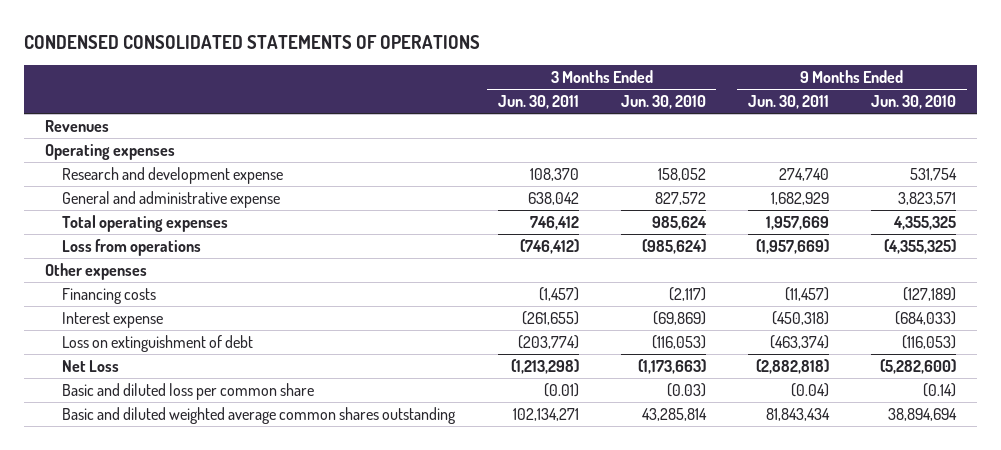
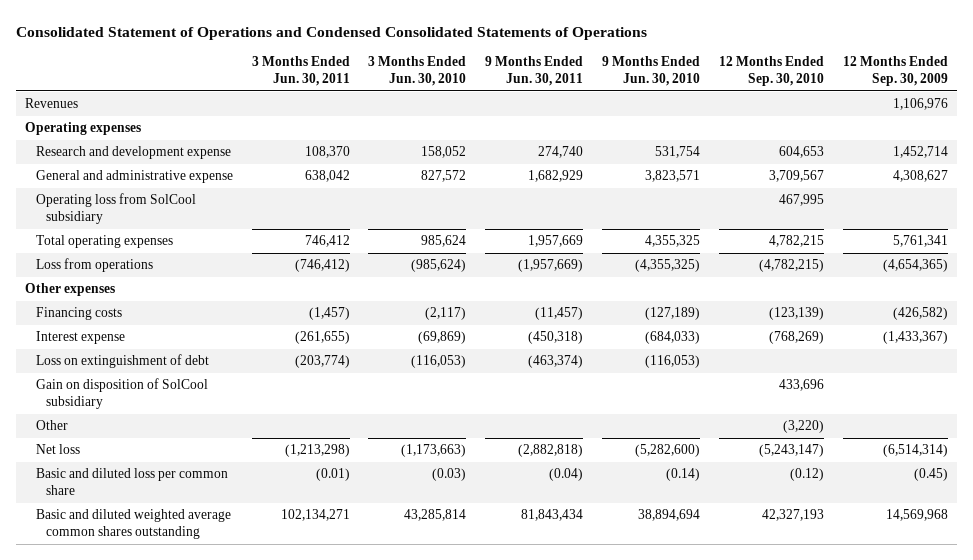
[24,35,481,50] CONDENSED CONSOLIDATED STATEMENTS OF OPERATIONS -> [15,26,647,40] Consolidated Statement of Operations and Condensed Consolidated Statements of Operations
none -> [719,56,825,86] 12 Months Ended Sep. 30, 2010
none -> [842,56,948,86] 12 Months Ended Sep. 30, 2009
none -> [35,193,196,224] Operating loss from SolCool subsidiary
none -> [35,378,208,409] Gain on disposition of SolCool subsidiary
none -> [35,420,68,431] Other
[62,359,120,372] Net Loss -> [35,444,80,455] Net loss

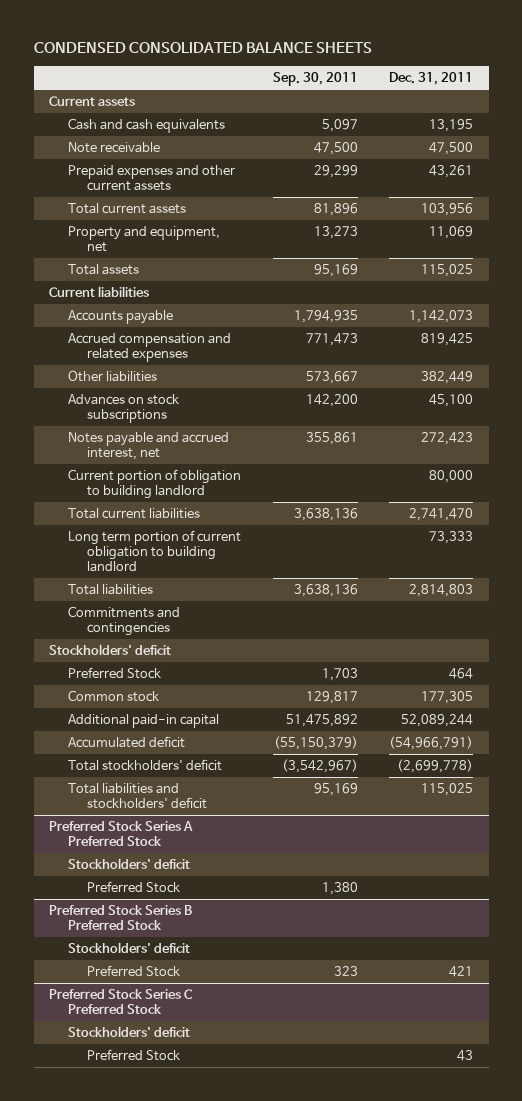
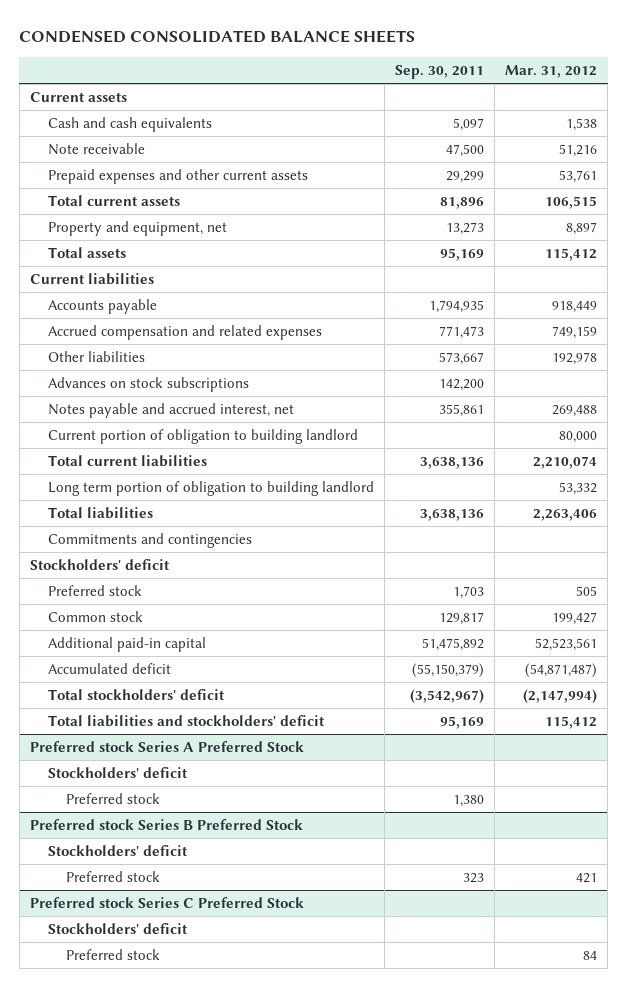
[388,71,473,85] Dec. 31, 2011 -> none
none -> [505,65,598,79] Mar. 31, 2012
[68,530,242,573] Long term portion of current obligation to building landlord -> [48,480,375,496] Long term portion of obligation to building landlord
[68,667,162,680] Preferred Stock -> [48,584,143,596] Preferred stock
[49,821,194,847] Preferred Stock Series A Preferred Stock -> [29,740,304,752] Preferred stock Series A Preferred Stock
[86,881,180,894] Preferred Stock -> [66,792,161,804] Preferred stock
[49,905,193,931] Preferred Stock Series B Preferred Stock -> [29,818,303,830] Preferred stock Series B Preferred Stock
[86,965,180,978] Preferred Stock -> [66,870,161,882] Preferred stock
[49,989,194,1015] Preferred Stock Series C Preferred Stock -> [29,896,304,908] Preferred stock Series C Preferred Stock
[86,1049,180,1062] Preferred Stock -> [66,948,161,960] Preferred stock

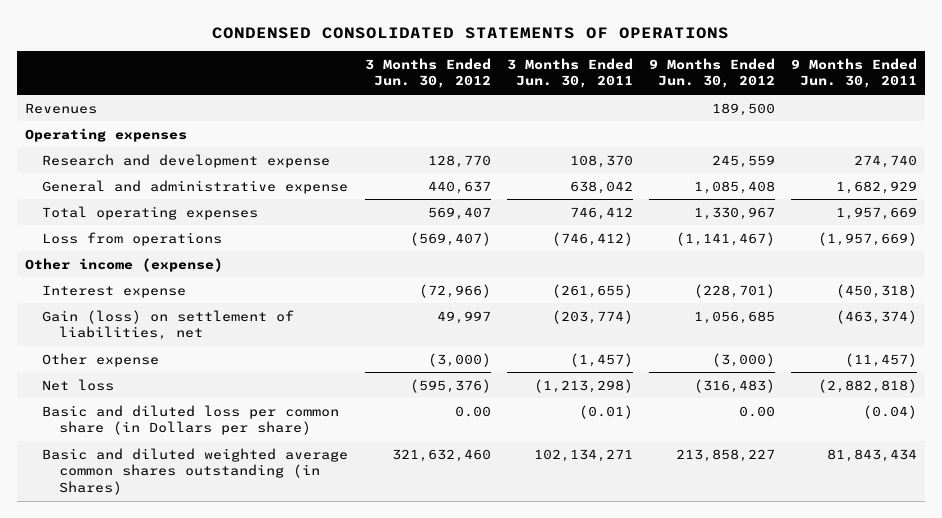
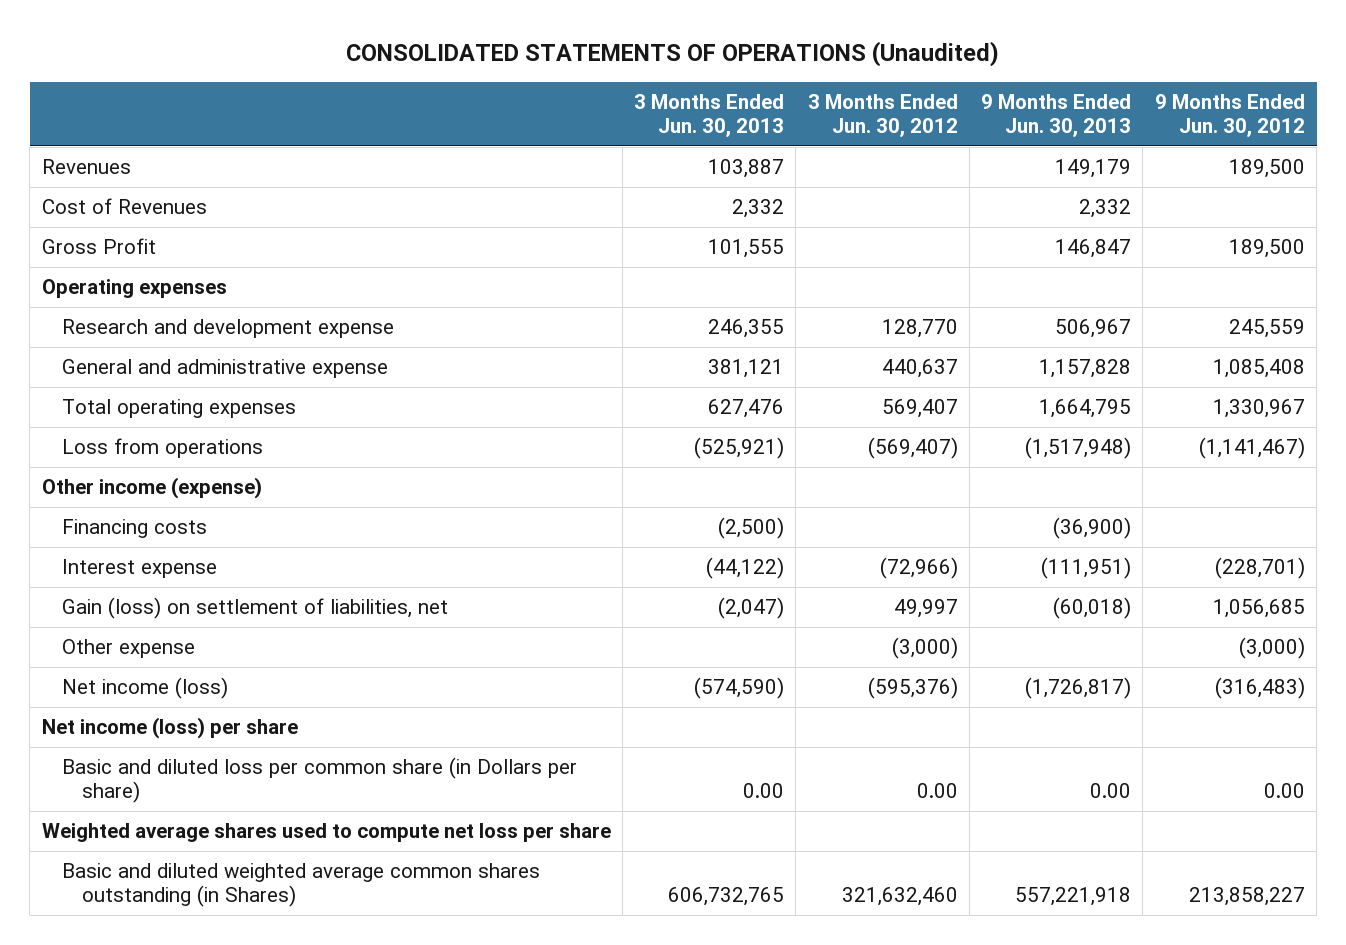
[212,26,730,39] CONDENSED CONSOLIDATED STATEMENTS OF OPERATIONS -> [346,41,1000,68] CONSOLIDATED STATEMENTS OF OPERATIONS (Unaudited)
[506,57,633,89] 3 Months Ended Jun. 30, 2011 -> none
[790,57,917,89] 9 Months Ended Jun. 30, 2011 -> none
none -> [634,93,785,137] 3 Months Ended Jun. 30, 2013
none -> [981,93,1132,137] 9 Months Ended Jun. 30, 2013
none -> [41,198,207,215] Cost of Revenues
none -> [41,238,156,255] Gross Profit
none -> [61,519,207,539] Financing costs
[42,378,115,391] Net loss -> [61,677,228,700] Net income (loss)
none -> [41,717,298,740] Net income (loss) per share
none -> [41,823,611,843] Weighted average shares used to compute net loss per share

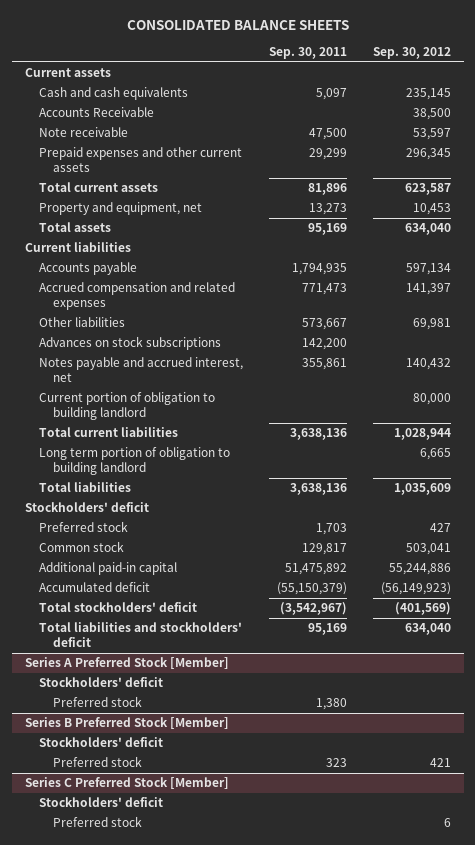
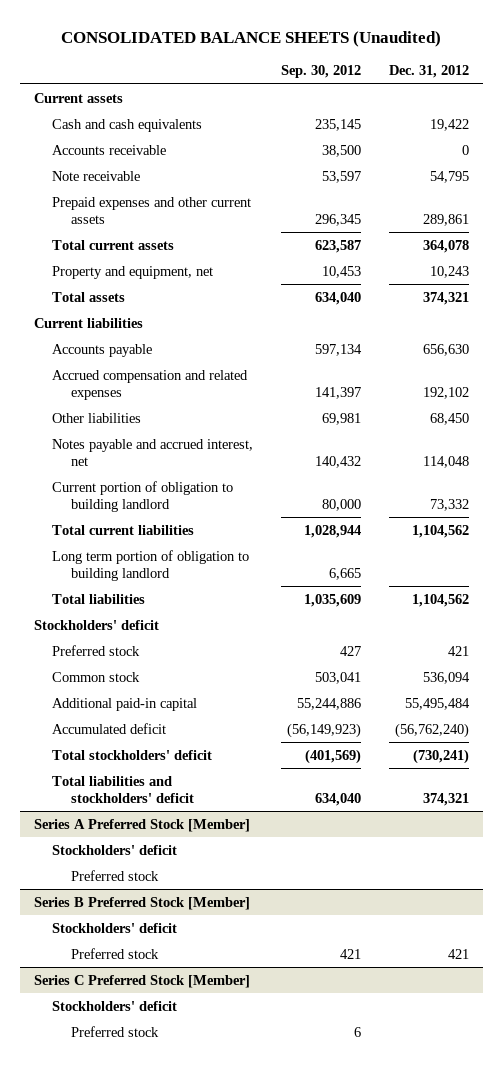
[126,19,349,30] CONSOLIDATED BALANCE SHEETS -> [61,30,442,47] CONSOLIDATED BALANCE SHEETS (Unaudited)
[268,47,347,60] Sep. 30, 2011 -> none
none -> [388,65,469,79] Dec. 31, 2012
[38,107,154,118] Accounts Receivable -> [52,144,167,155] Accounts receivable
[38,336,221,351] Advances on stock subscriptions -> none

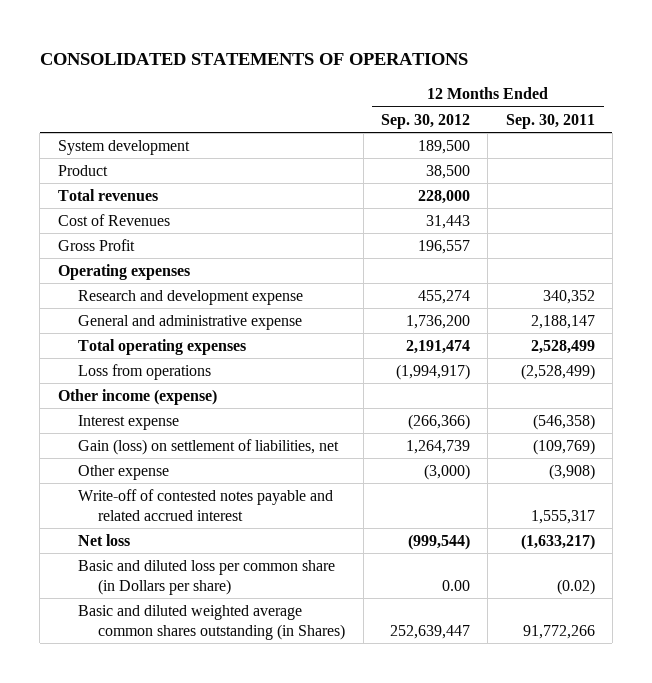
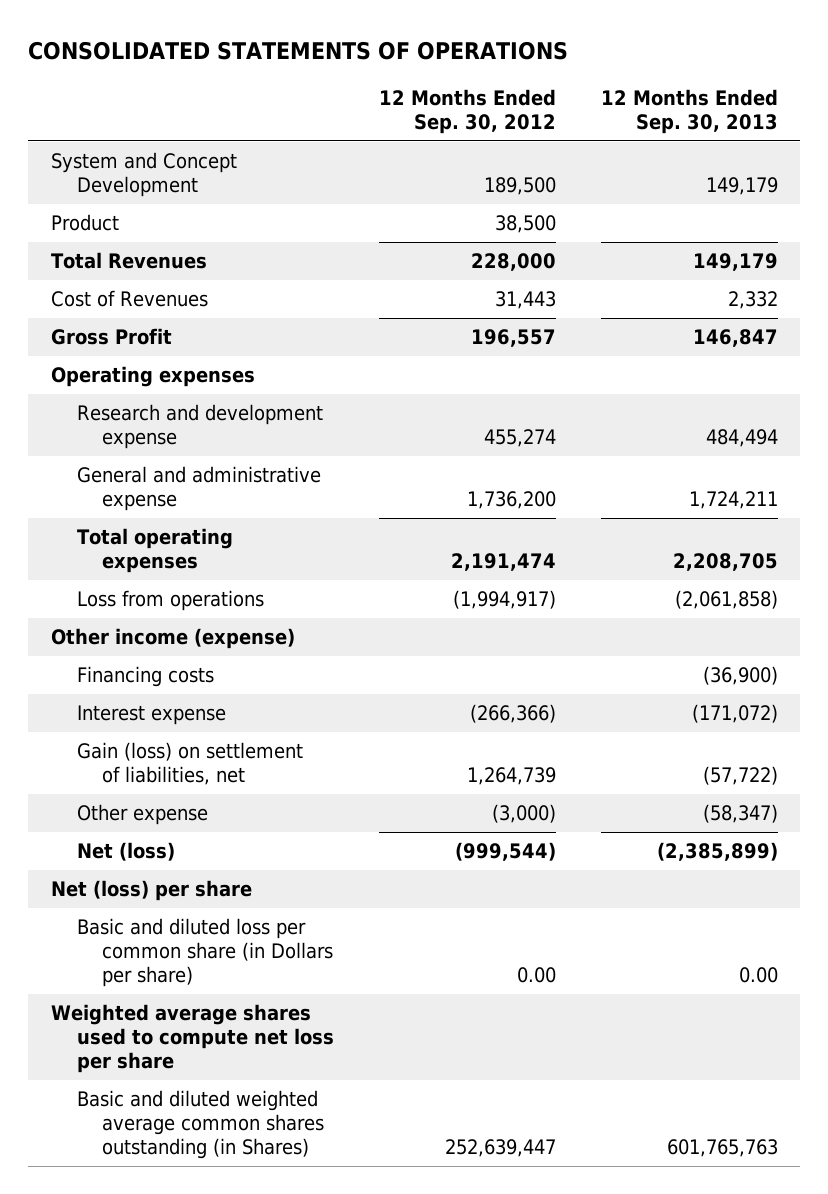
[505,113,595,129] Sep. 30, 2011 -> none
none -> [600,88,778,134] 12 Months Ended Sep. 30, 2013
[57,139,190,155] System development -> [50,152,237,198] System and Concept Development
[57,188,158,201] Total revenues -> [50,252,207,270] Total Revenues
none -> [76,666,214,688] Financing costs
[78,488,334,521] Write-off of contested notes payable and related accrued interest -> none
[78,533,131,546] Net loss -> [76,842,175,862] Net (loss)
none -> [50,880,252,902] Net (loss) per share
none -> [50,1004,334,1074] Weighted average shares used to compute net loss per share

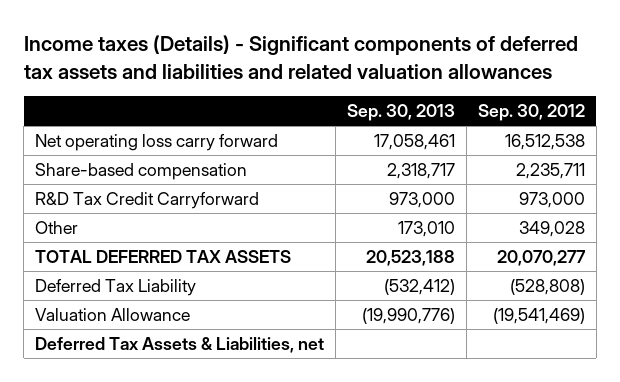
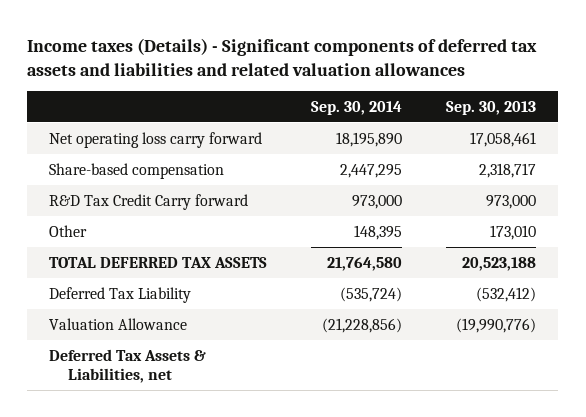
[477,104,585,122] Sep. 30, 2012 -> none
none -> [311,100,403,115] Sep. 30, 2014
[35,192,260,210] R&D Tax Credit Carryforward -> [49,193,249,210] R&D Tax Credit Carry forward

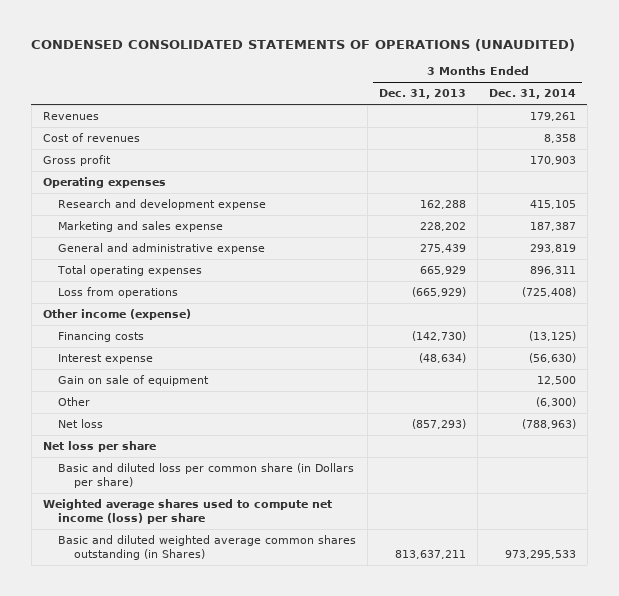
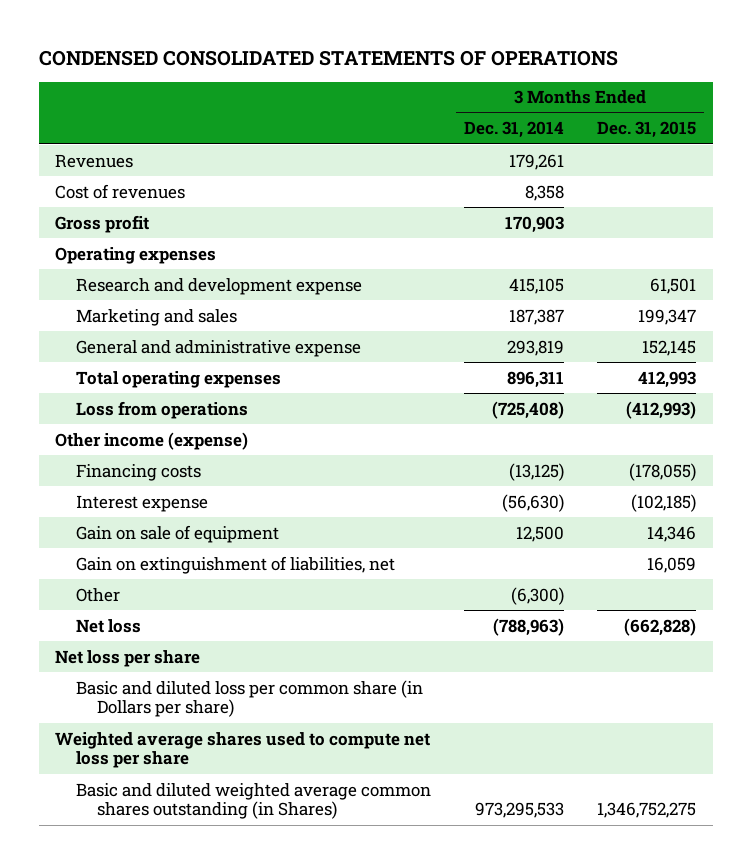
[31,38,576,51] CONDENSED CONSOLIDATED STATEMENTS OF OPERATIONS (UNAUDITED) -> [38,49,618,66] CONDENSED CONSOLIDATED STATEMENTS OF OPERATIONS
[379,89,467,100] Dec. 31, 2013 -> none
none -> [597,121,697,139] Dec. 31, 2015
[58,221,224,233] Marketing and sales expense -> [76,308,238,326] Marketing and sales
none -> [76,555,396,574] Gain on extinguishment of liabilities, net
[42,499,332,525] Weighted average shares used to compute net income (loss) per share -> [55,731,431,769] Weighted average shares used to compute net loss per share

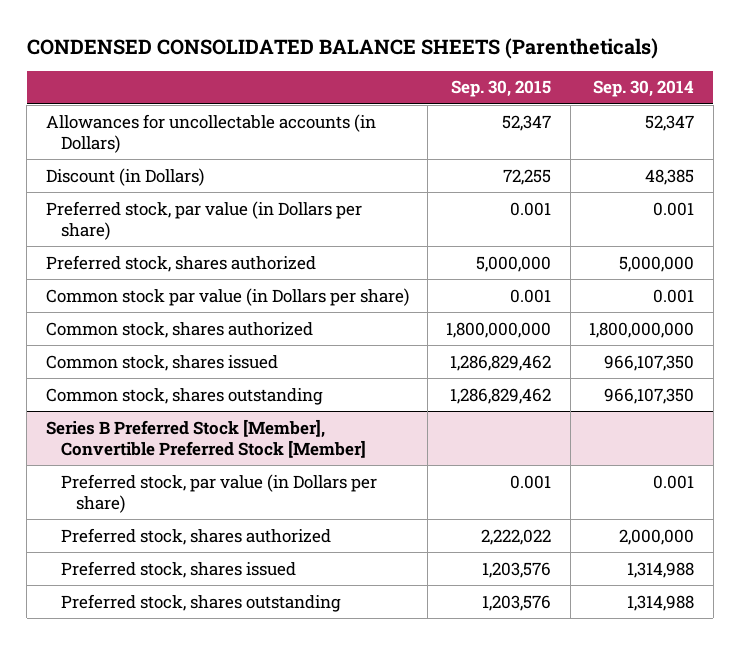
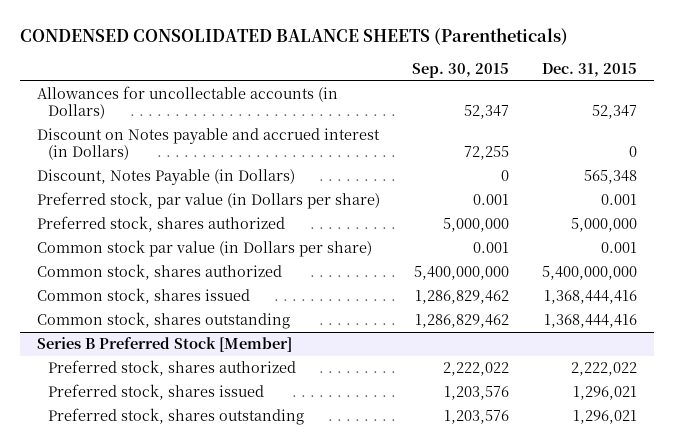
[593,80,695,98] Sep. 30, 2014 -> none
none -> [542,63,638,78] Dec. 31, 2015
[45,167,204,186] Discount (in Dollars) -> [36,128,380,161] Discount on Notes payable and accrued interest (in Dollars)
none -> [36,169,295,186] Discount, Notes Payable (in Dollars)
[446,321,552,338] 1,800,000,000 -> [414,266,510,281] 5,400,000,000
[61,473,378,513] Preferred stock, par value (in Dollars per share) -> none
[45,418,367,458] Series B Preferred Stock [Member], Convertible Preferred Stock [Member] -> [36,337,292,353] Series B Preferred Stock [Member]

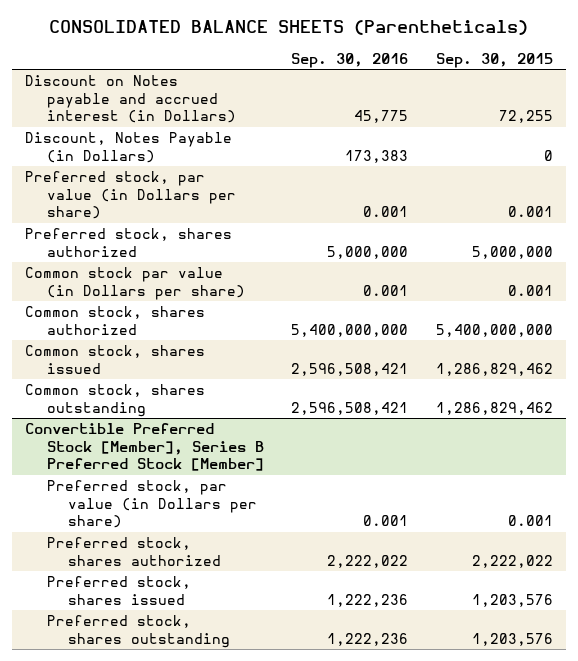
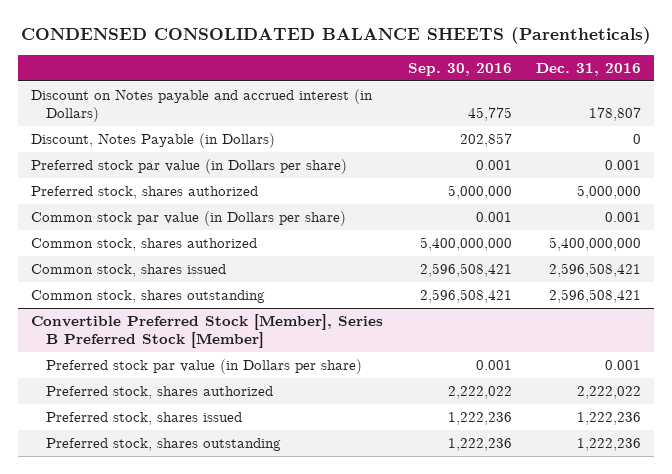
[48,20,528,36] CONSOLIDATED BALANCE SHEETS (Parentheticals) -> [21,27,652,45] CONDENSED CONSOLIDATED BALANCE SHEETS (Parentheticals)
[435,52,553,68] Sep. 30, 2015 -> none
none -> [536,62,642,76] Dec. 31, 2016
[345,149,409,163] 173,383 -> [459,132,512,147] 202,857
[25,171,236,220] Preferred stock, par value (in Dollars per share) -> [30,158,347,174] Preferred stock par value (in Dollars per share)
[46,480,258,529] Preferred stock, par value (in Dollars per share) -> [45,358,362,374] Preferred stock par value (in Dollars per share)

